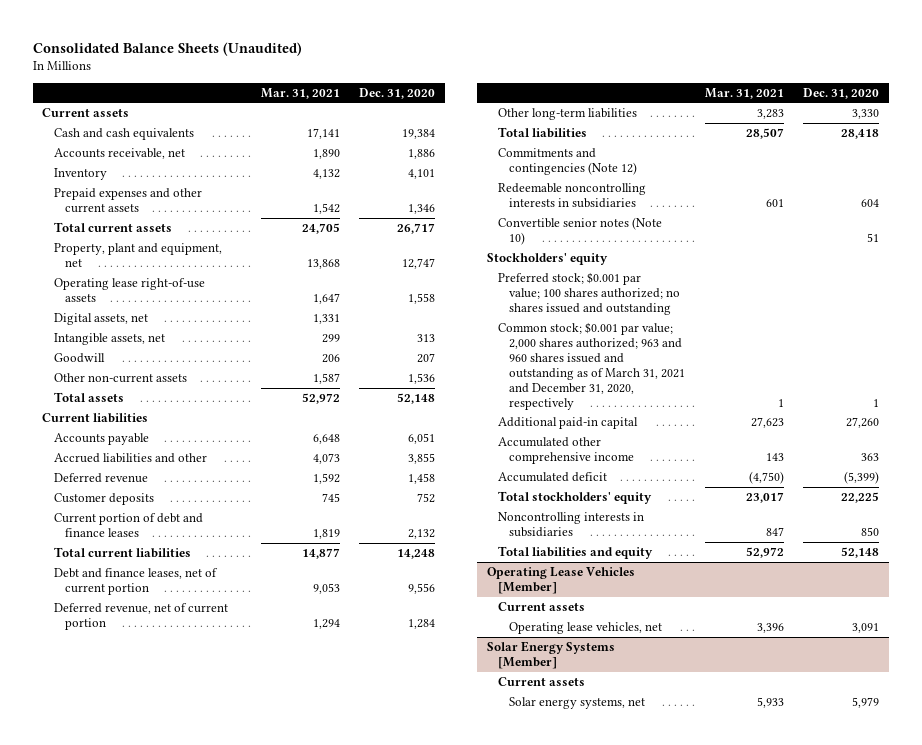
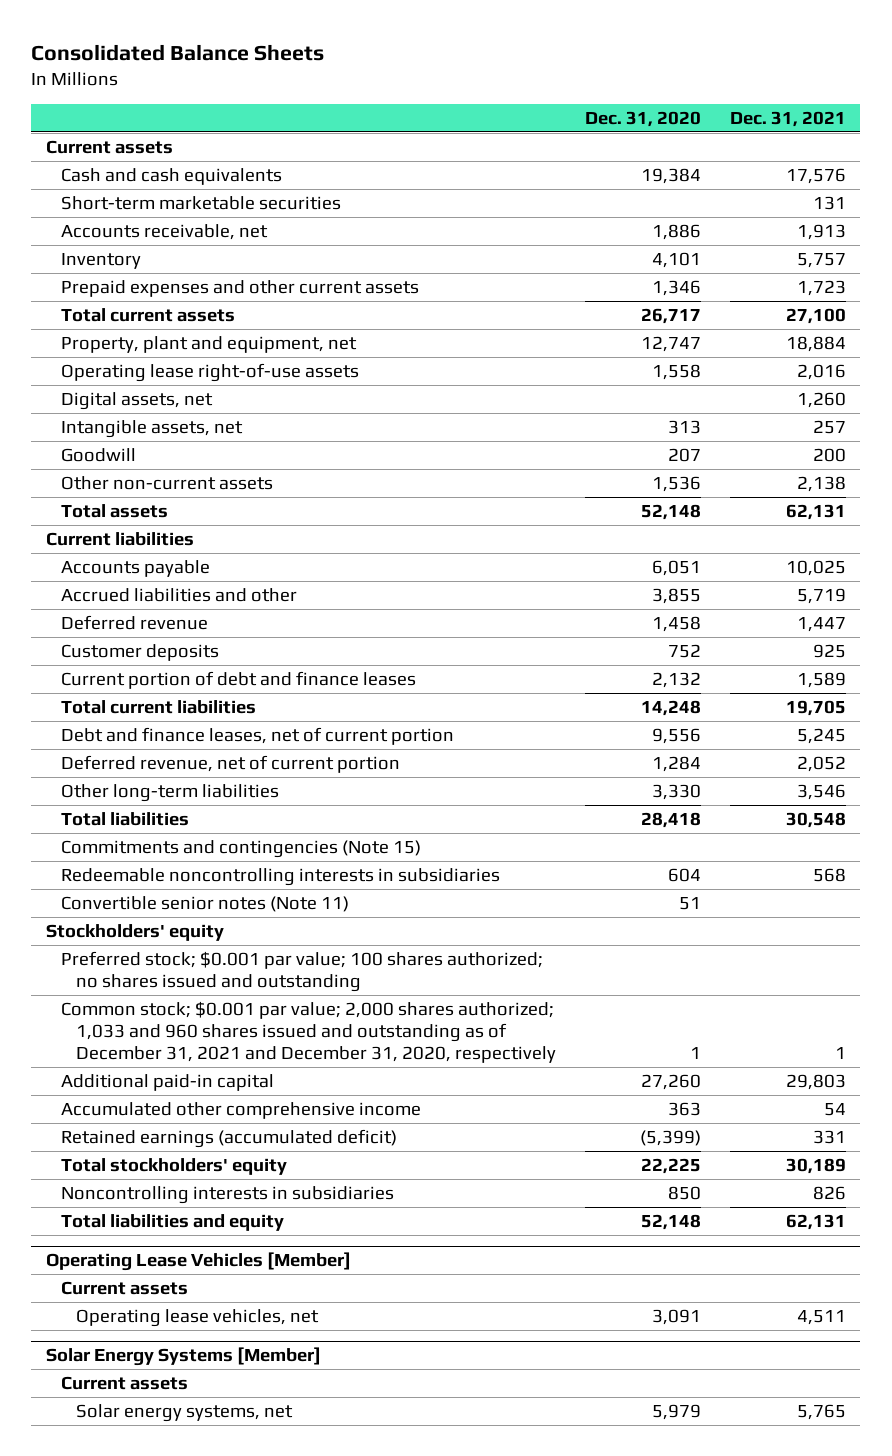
[32,41,302,56] Consolidated Balance Sheets (Unaudited) -> [31,44,325,62] Consolidated Balance Sheets
[260,87,340,99] Mar. 31, 2021 -> none
none -> [729,110,846,127] Dec. 31, 2021
none -> [61,195,342,210] Short-term marketable securities
[498,147,638,175] Commitments and contingencies (Note 12) -> [61,839,422,858] Commitments and contingencies (Note 15)
[498,216,663,245] Convertible senior notes (Note 10) -> [61,895,350,912] Convertible senior notes (Note 11)
[498,321,686,410] Common stock; $0.001 par value; 2,000 shares authorized; 963 and 960 shares issued and outstanding as of March 31, 2021 and December 31, 2020, respectively -> [61,1000,557,1063] Common stock; $0.001 par value; 2,000 shares authorized; 1,033 and 960 shares issued and outstanding as of December 31, 2021 and December 31, 2020, respectively
[498,471,608,482] Accumulated deficit -> [61,1128,398,1148] Retained earnings (accumulated deficit)

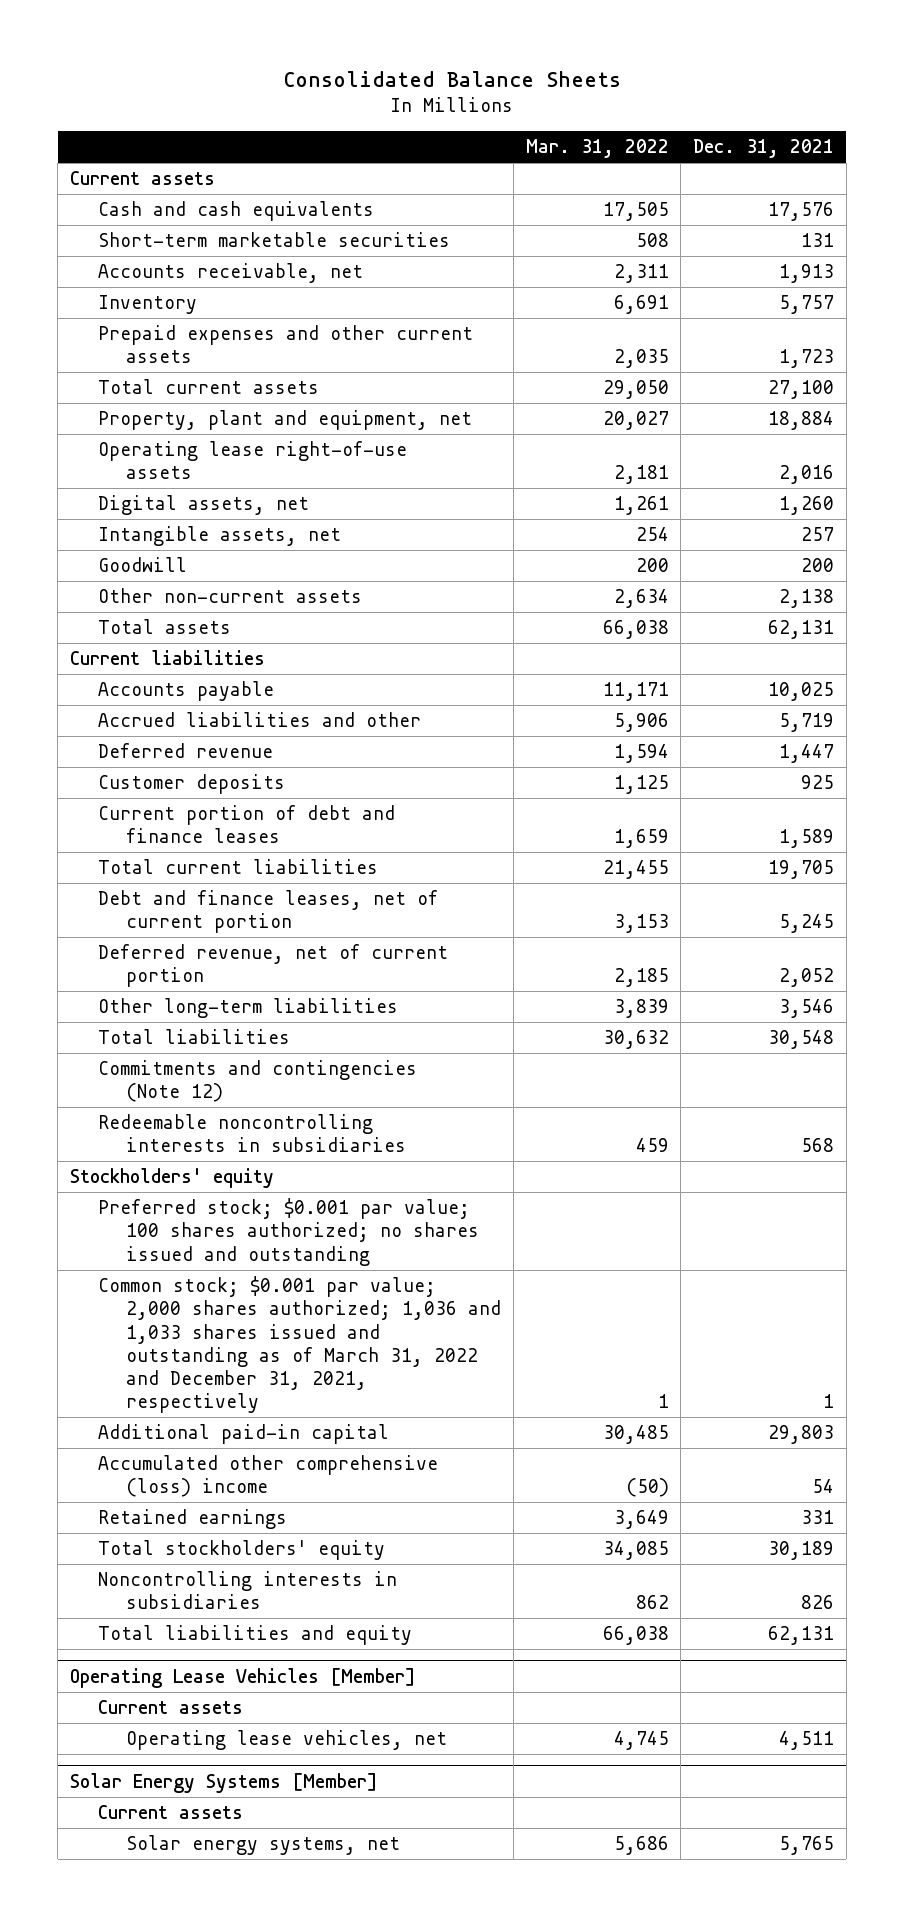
[585,110,702,127] Dec. 31, 2020 -> none
none -> [525,139,669,159] Mar. 31, 2022
[61,839,422,858] Commitments and contingencies (Note 15) -> [98,1059,418,1103] Commitments and contingencies (Note 12)
[61,895,350,912] Convertible senior notes (Note 11) -> none
[61,1000,557,1063] Common stock; $0.001 par value; 2,000 shares authorized; 1,033 and 960 shares issued and outstanding as of December 31, 2021 and December 31, 2020, respectively -> [98,1275,502,1414] Common stock; $0.001 par value; 2,000 shares authorized; 1,036 and 1,033 shares issued and outstanding as of March 31, 2022 and December 31, 2021, respectively
[61,1101,422,1119] Accumulated other comprehensive income -> [98,1454,439,1498] Accumulated other comprehensive (loss) income
[61,1128,398,1148] Retained earnings (accumulated deficit) -> [98,1508,288,1529] Retained earnings

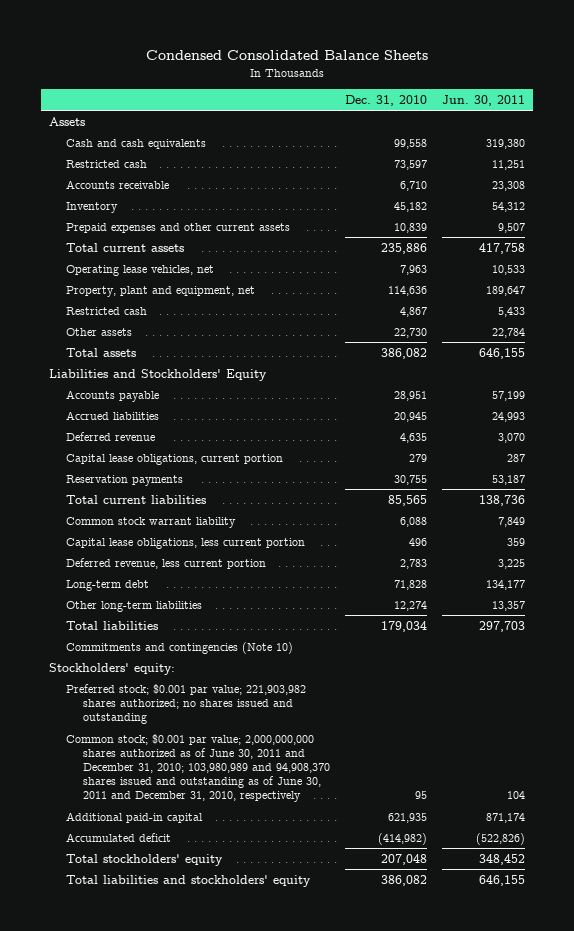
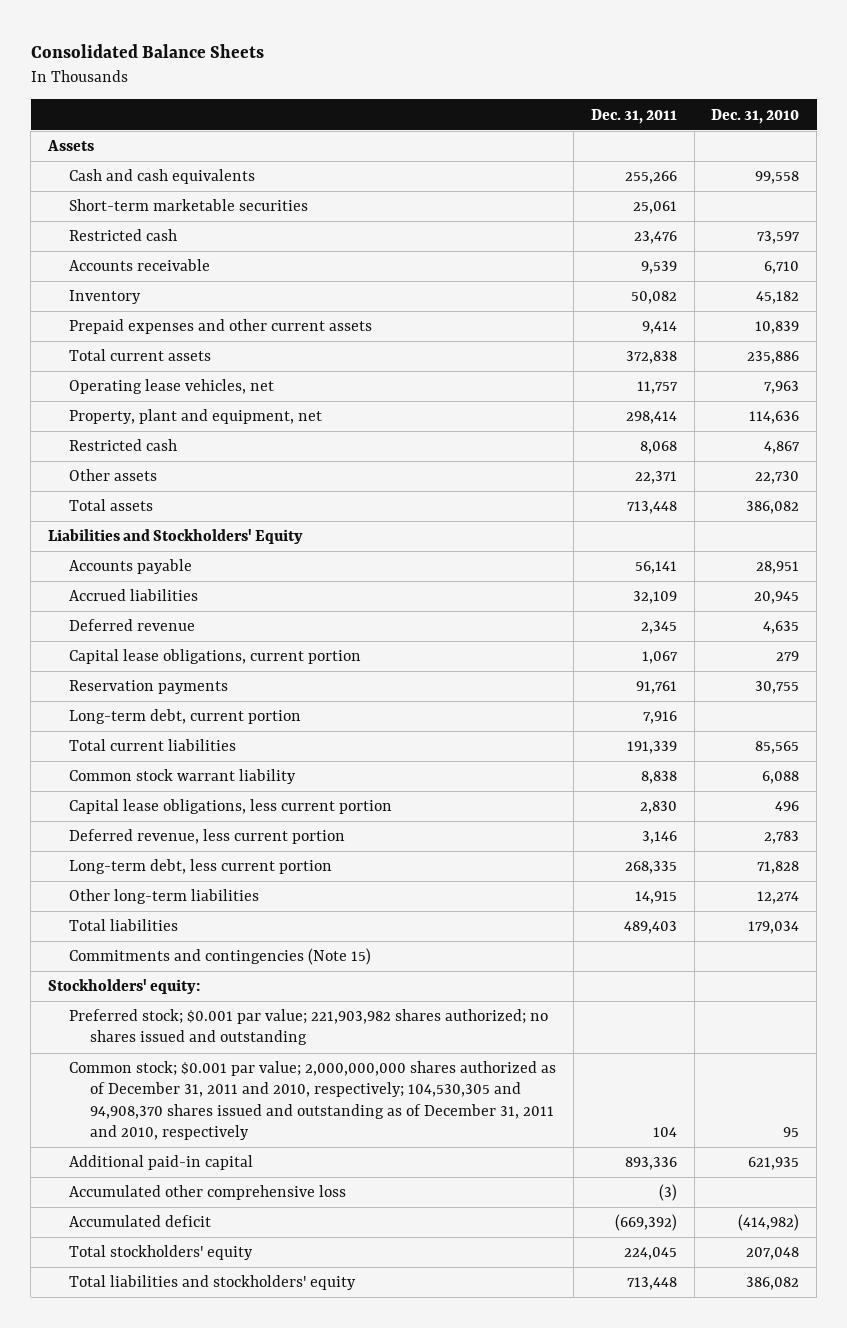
[146,50,429,61] Condensed Consolidated Balance Sheets -> [30,43,264,58] Consolidated Balance Sheets
[442,94,526,106] Jun. 30, 2011 -> none
none -> [590,108,677,124] Dec. 31, 2011
none -> [69,199,309,212] Short-term marketable securities
none -> [69,709,302,725] Long-term debt, current portion
[65,579,149,591] Long-term debt -> [69,859,333,875] Long-term debt, less current portion
[65,641,293,654] Commitments and contingencies (Note 10) -> [69,948,372,966] Commitments and contingencies (Note 15)
[65,733,330,803] Common stock; $0.001 par value; 2,000,000,000 shares authorized as of June 30, 2011 and December 31, 2010; 103,980,989 and 94,908,370 shares issued and outstanding as of June 30, 2011 and December 31, 2010, respectively -> [69,1061,557,1140] Common stock; $0.001 par value; 2,000,000,000 shares authorized as of December 31, 2011 and 2010, respectively; 104,530,305 and 94,908,370 shares issued and outstanding as of December 31, 2011 and 2010, respectively
none -> [69,1185,347,1201] Accumulated other comprehensive loss

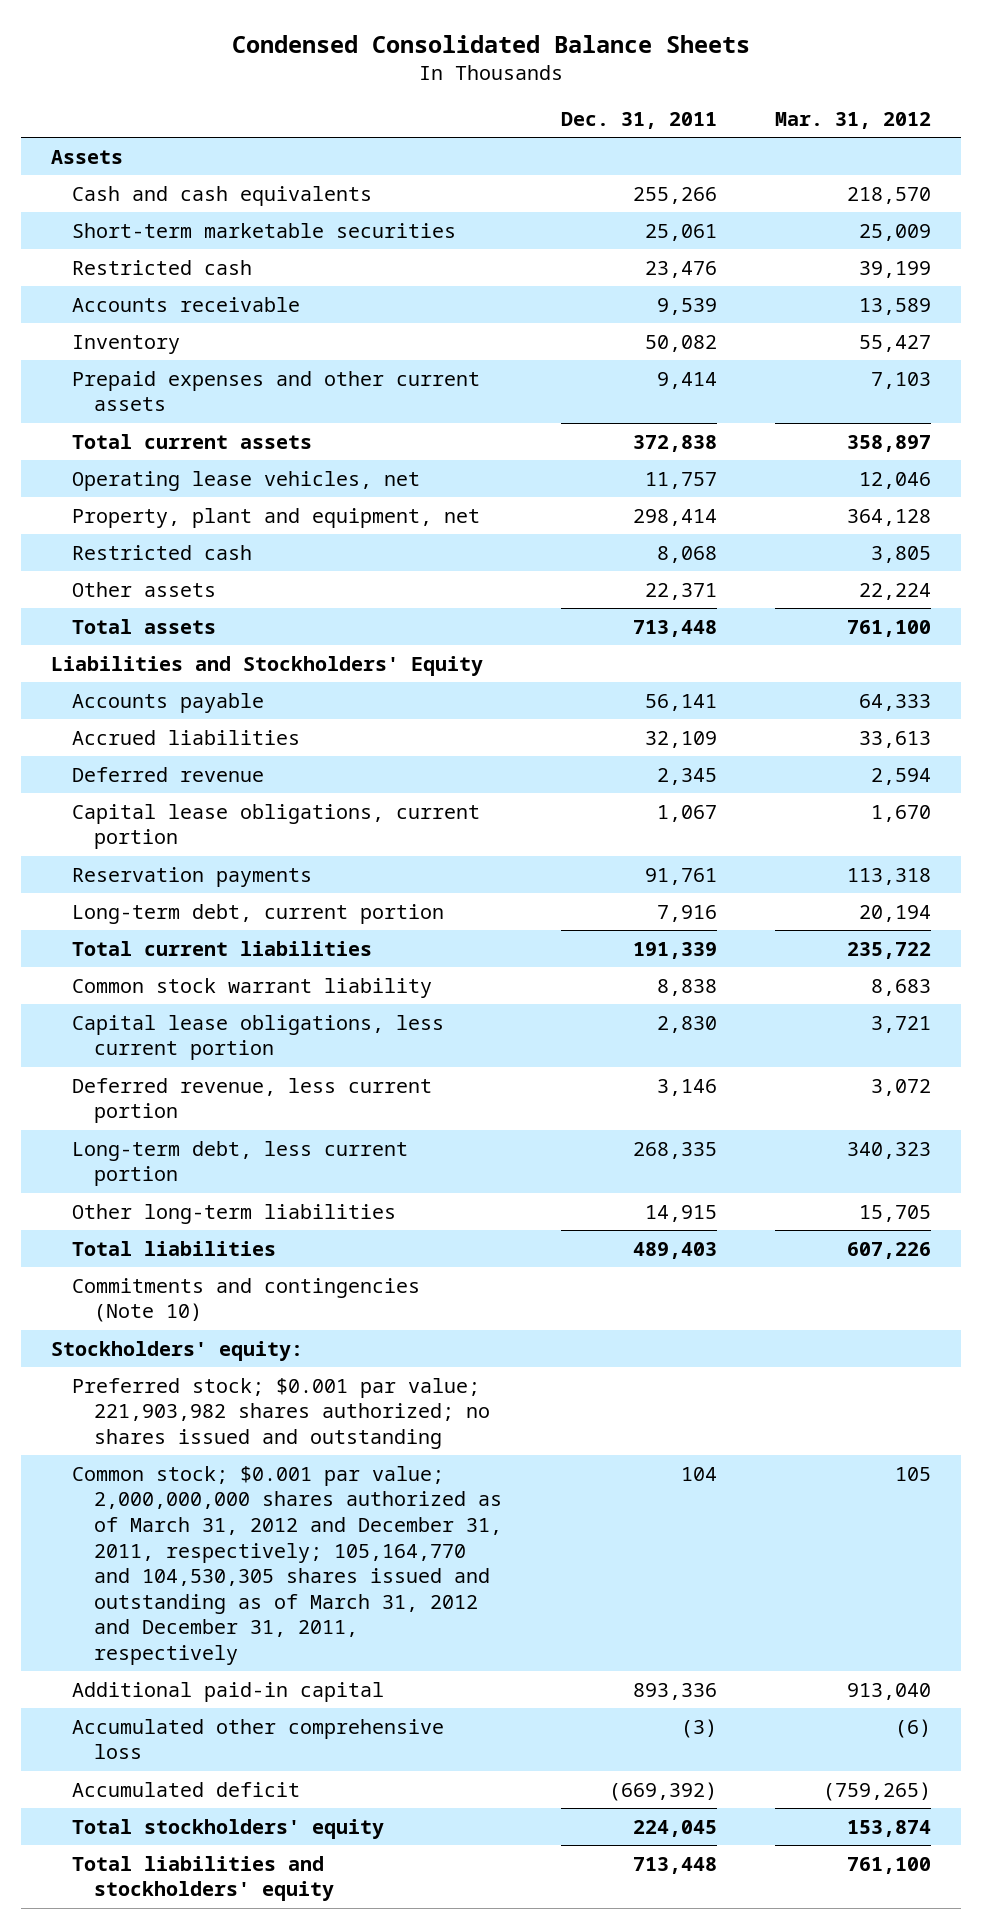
[30,43,264,58] Consolidated Balance Sheets -> [231,34,750,53] Condensed Consolidated Balance Sheets
[711,108,800,124] Dec. 31, 2010 -> none
none -> [775,112,932,130] Mar. 31, 2012
[69,948,372,966] Commitments and contingencies (Note 15) -> [72,1277,421,1323] Commitments and contingencies (Note 10)
[69,1061,557,1140] Common stock; $0.001 par value; 2,000,000,000 shares authorized as of December 31, 2011 and 2010, respectively; 104,530,305 and 94,908,370 shares issued and outstanding as of December 31, 2011 and 2010, respectively -> [72,1465,503,1666] Common stock; $0.001 par value; 2,000,000,000 shares authorized as of March 31, 2012 and December 31, 2011, respectively; 105,164,770 and 104,530,305 shares issued and outstanding as of March 31, 2012 and December 31, 2011, respectively

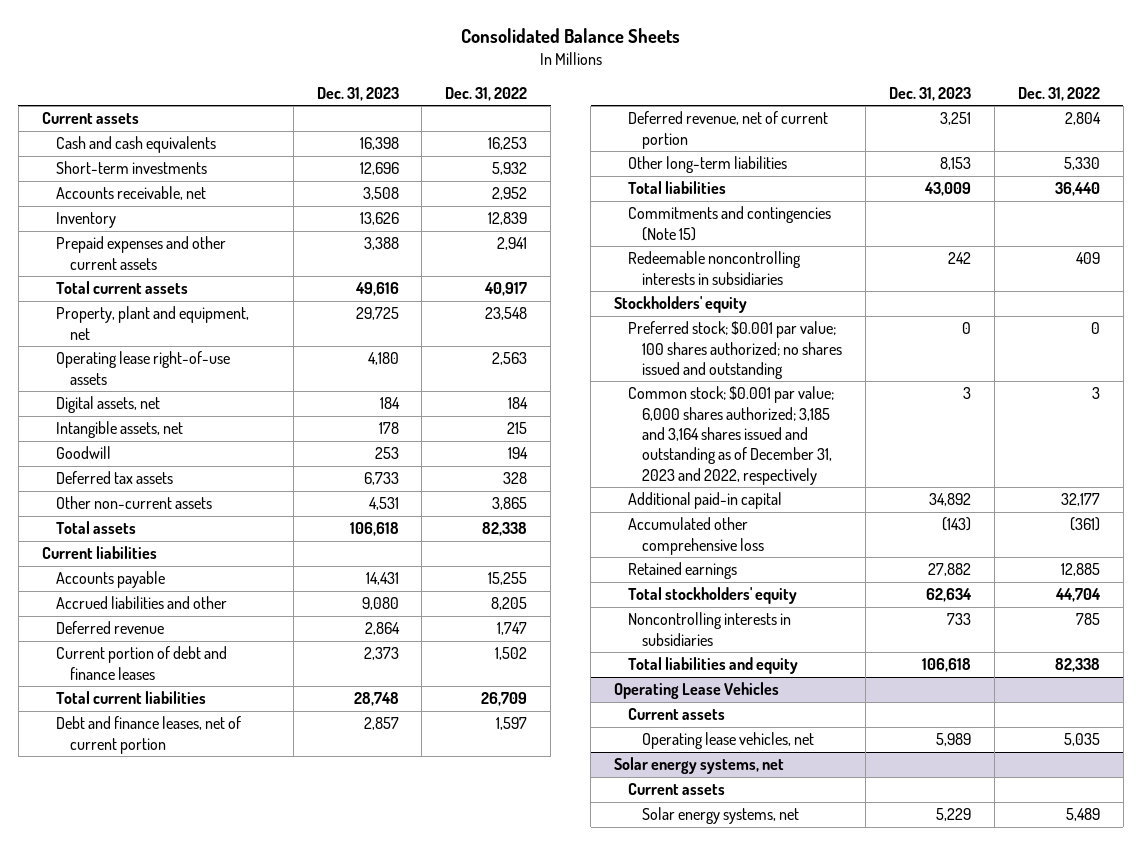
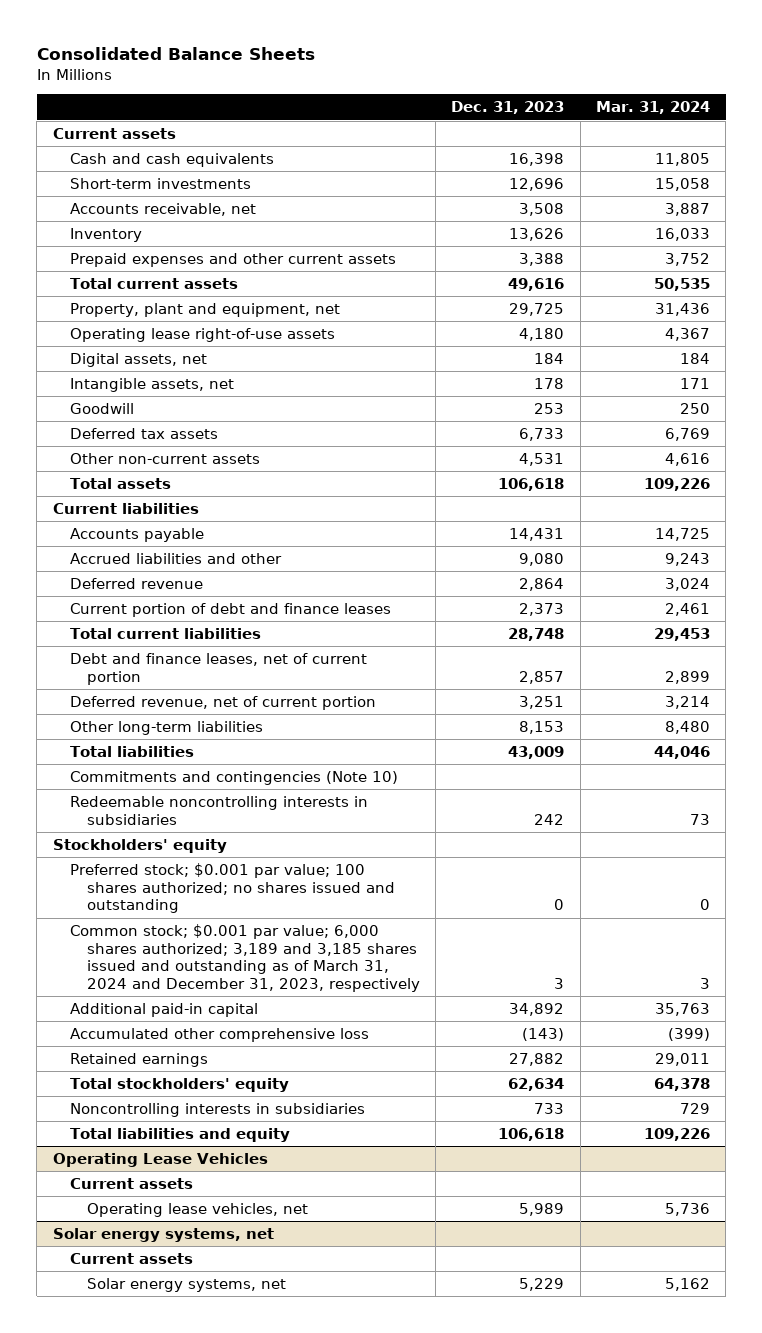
[445,86,528,101] Dec. 31, 2022 -> none
none -> [595,101,710,115] Mar. 31, 2024
[627,206,831,241] Commitments and contingencies (Note 15) -> [69,771,398,786] Commitments and contingencies (Note 10)
[627,386,834,485] Common stock; $0.001 par value; 6,000 shares authorized; 3,185 and 3,164 shares issued and outstanding as of December 31, 2023 and 2022, respectively -> [69,924,420,993] Common stock; $0.001 par value; 6,000 shares authorized; 3,189 and 3,185 shares issued and outstanding as of March 31, 2024 and December 31, 2023, respectively

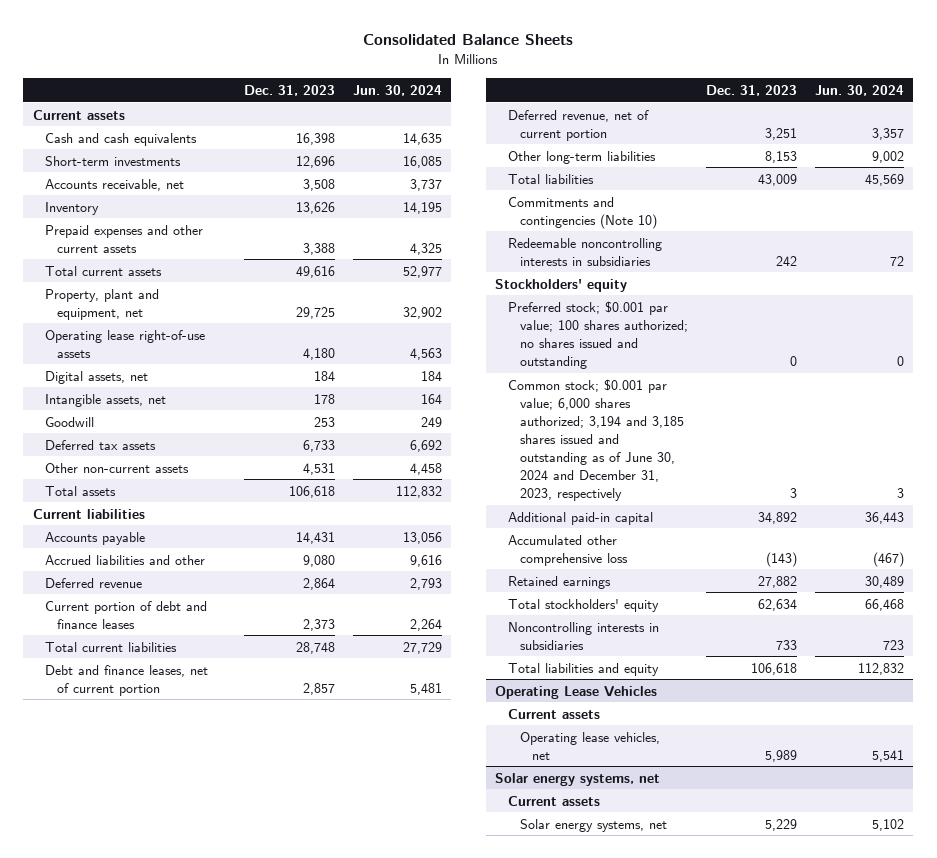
[595,101,710,115] Mar. 31, 2024 -> none
none -> [352,84,442,96] Jun. 30, 2024
[69,924,420,993] Common stock; $0.001 par value; 6,000 shares authorized; 3,189 and 3,185 shares issued and outstanding as of March 31, 2024 and December 31, 2023, respectively -> [507,378,684,502] Common stock; $0.001 par value; 6,000 shares authorized; 3,194 and 3,185 shares issued and outstanding as of June 30, 2024 and December 31, 2023, respectively

